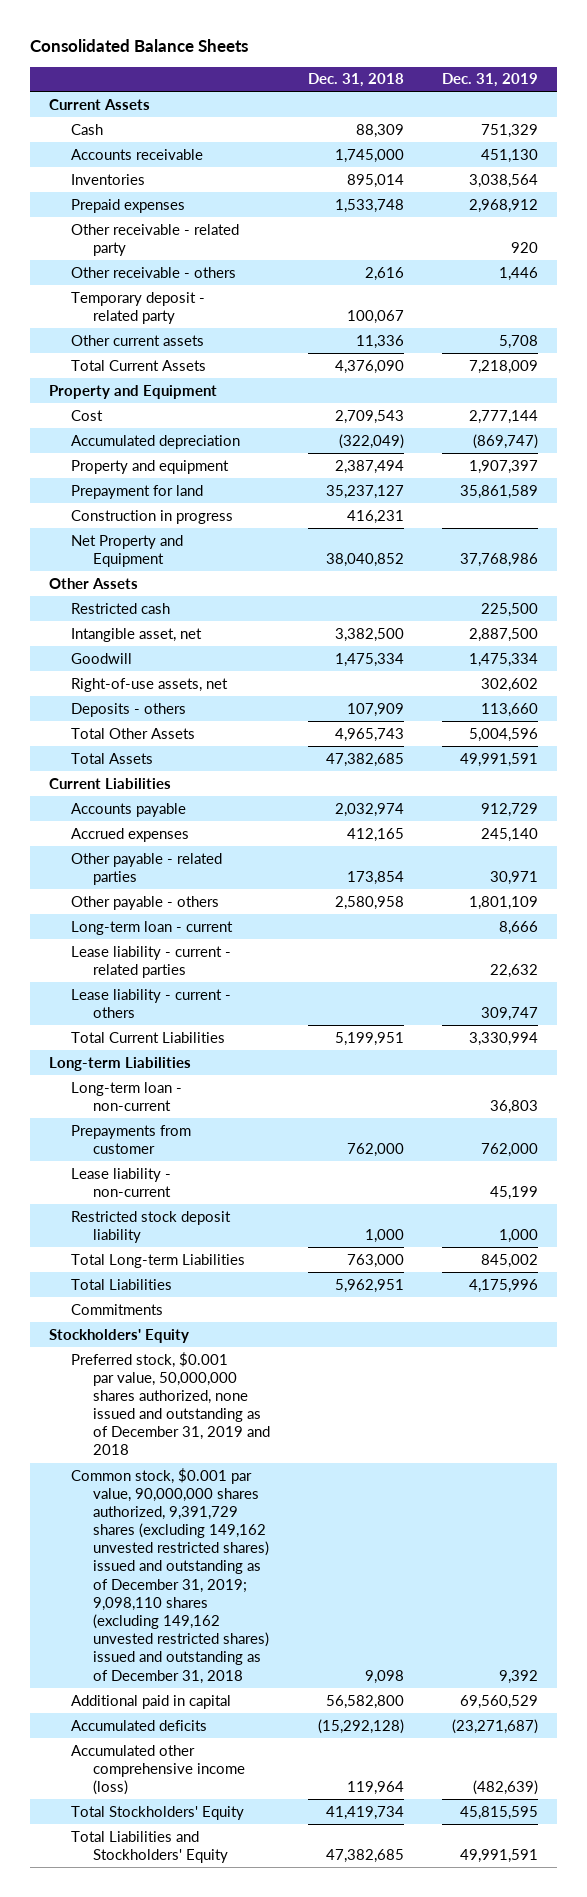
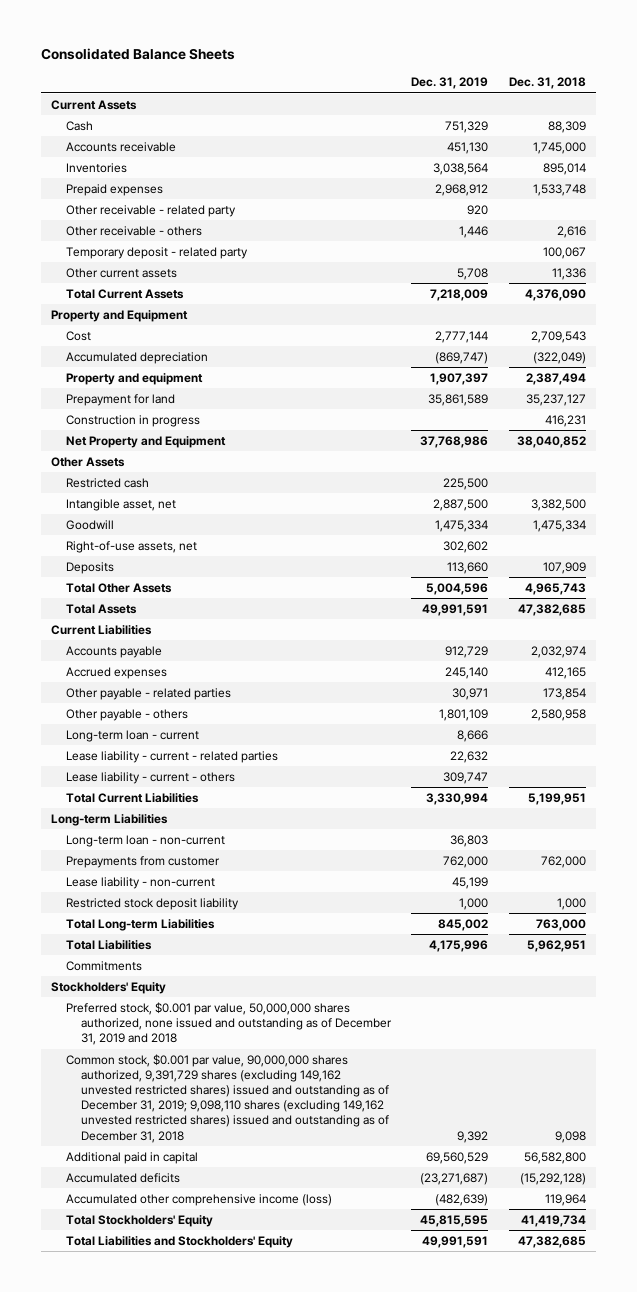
[71,702,187,717] Deposits - others -> [65,561,114,574] Deposits

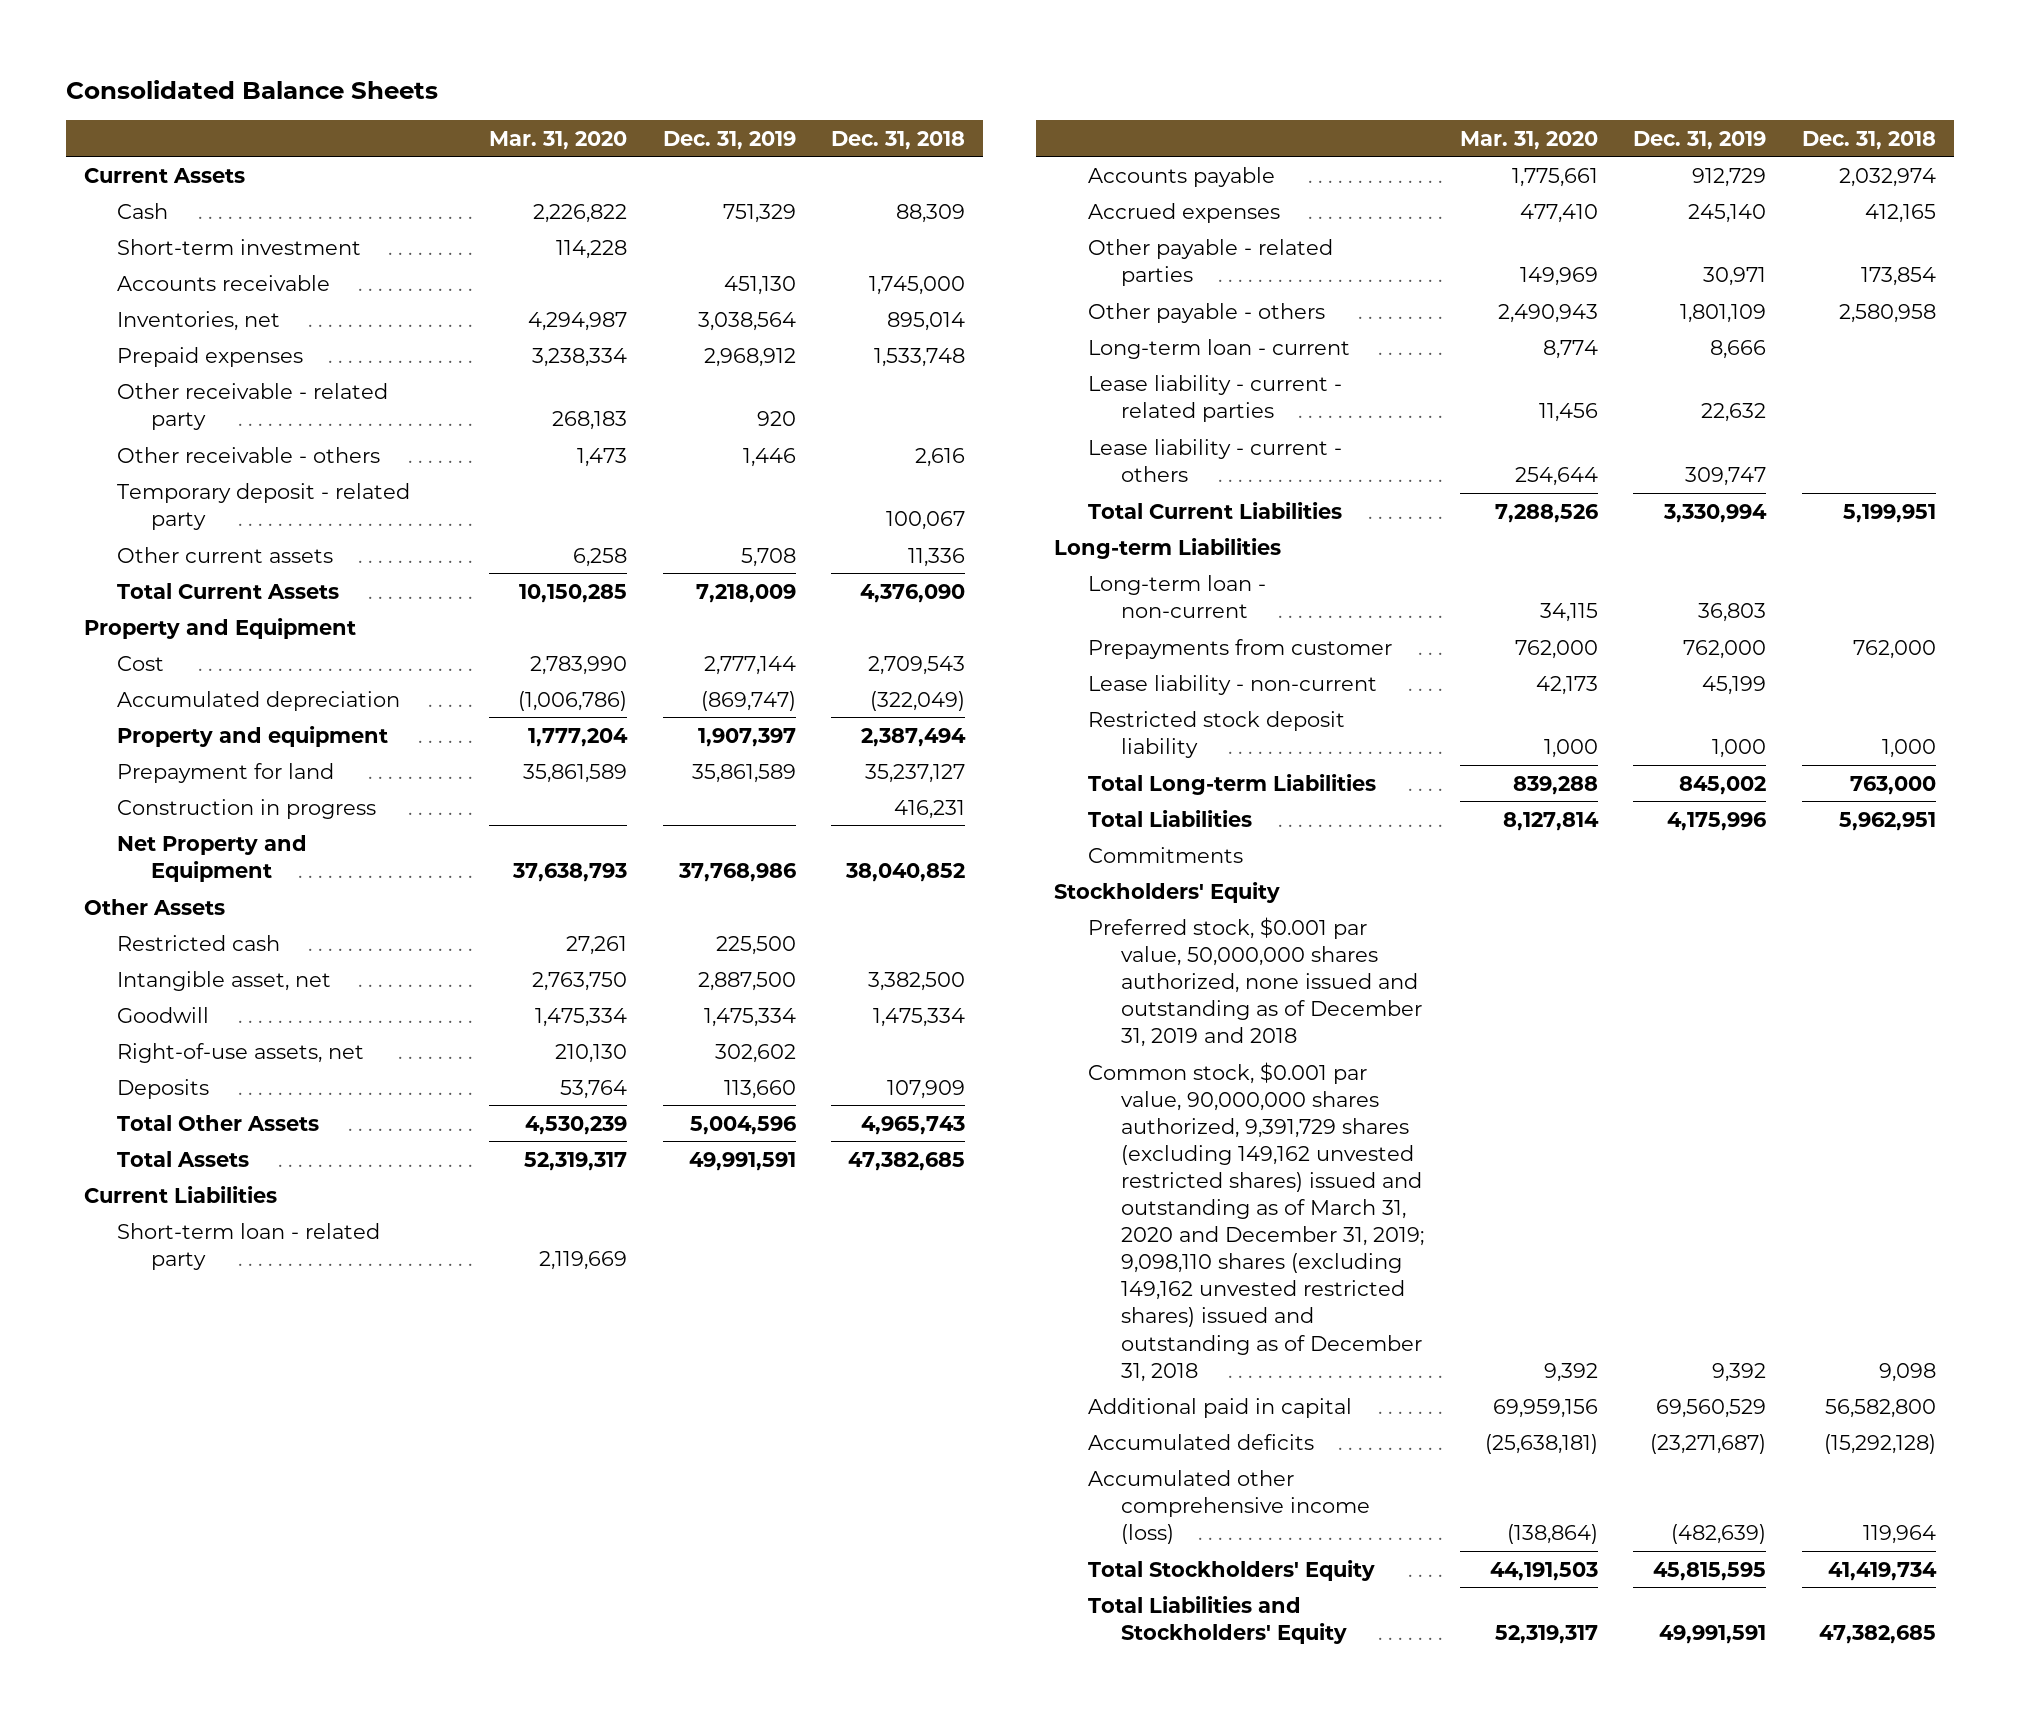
none -> [489,130,628,150] Mar. 31, 2020
none -> [117,238,362,255] Short-term investment
[65,162,127,173] Inventories -> [117,310,281,331] Inventories, net
none -> [117,1222,381,1270] Short-term loan - related party
[65,1053,389,1143] Common stock, $0.001 par value, 90,000,000 shares authorized, 9,391,729 shares (excluding 149,162 unvested restricted shares) issued and outstanding as of December 31, 2019; 9,098,110 shares (excluding 149,162 unvested restricted shares) issued and outstanding as of December 31, 2018 -> [1087,1061,1425,1382] Common stock, $0.001 par value, 90,000,000 shares authorized, 9,391,729 shares (excluding 149,162 unvested restricted shares) issued and outstanding as of March 31, 2020 and December 31, 2019; 9,098,110 shares (excluding 149,162 unvested restricted shares) issued and outstanding as of December 31, 2018

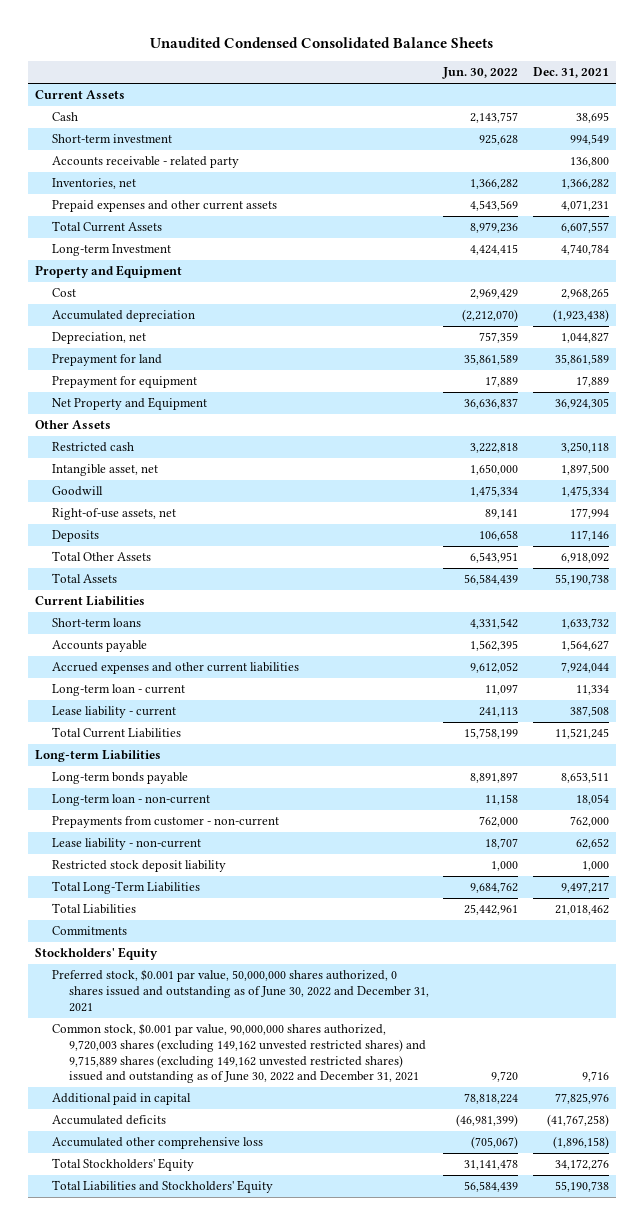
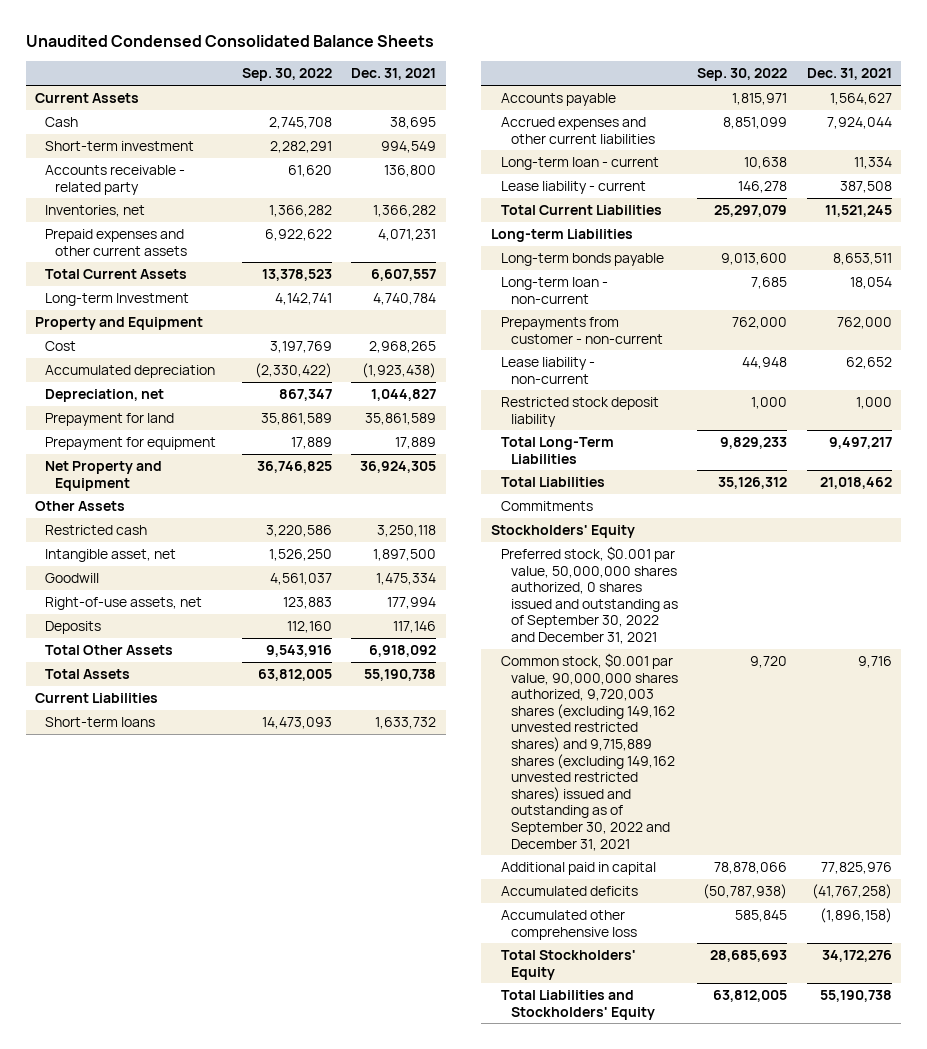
[442,67,519,80] Jun. 30, 2022 -> none
none -> [241,68,332,82] Sep. 30, 2022
[51,969,430,1012] Preferred stock, $0.001 par value, 50,000,000 shares authorized, 0 shares issued and outstanding as of June 30, 2022 and December 31, 2021 -> [500,546,678,645] Preferred stock, $0.001 par value, 50,000,000 shares authorized, 0 shares issued and outstanding as of September 30, 2022 and December 31, 2021
[51,1023,427,1084] Common stock, $0.001 par value, 90,000,000 shares authorized, 9,720,003 shares (excluding 149,162 unvested restricted shares) and 9,715,889 shares (excluding 149,162 unvested restricted shares) issued and outstanding as of June 30, 2022 and December 31, 2021 -> [500,653,678,851] Common stock, $0.001 par value, 90,000,000 shares authorized, 9,720,003 shares (excluding 149,162 unvested restricted shares) and 9,715,889 shares (excluding 149,162 unvested restricted shares) issued and outstanding as of September 30, 2022 and December 31, 2021

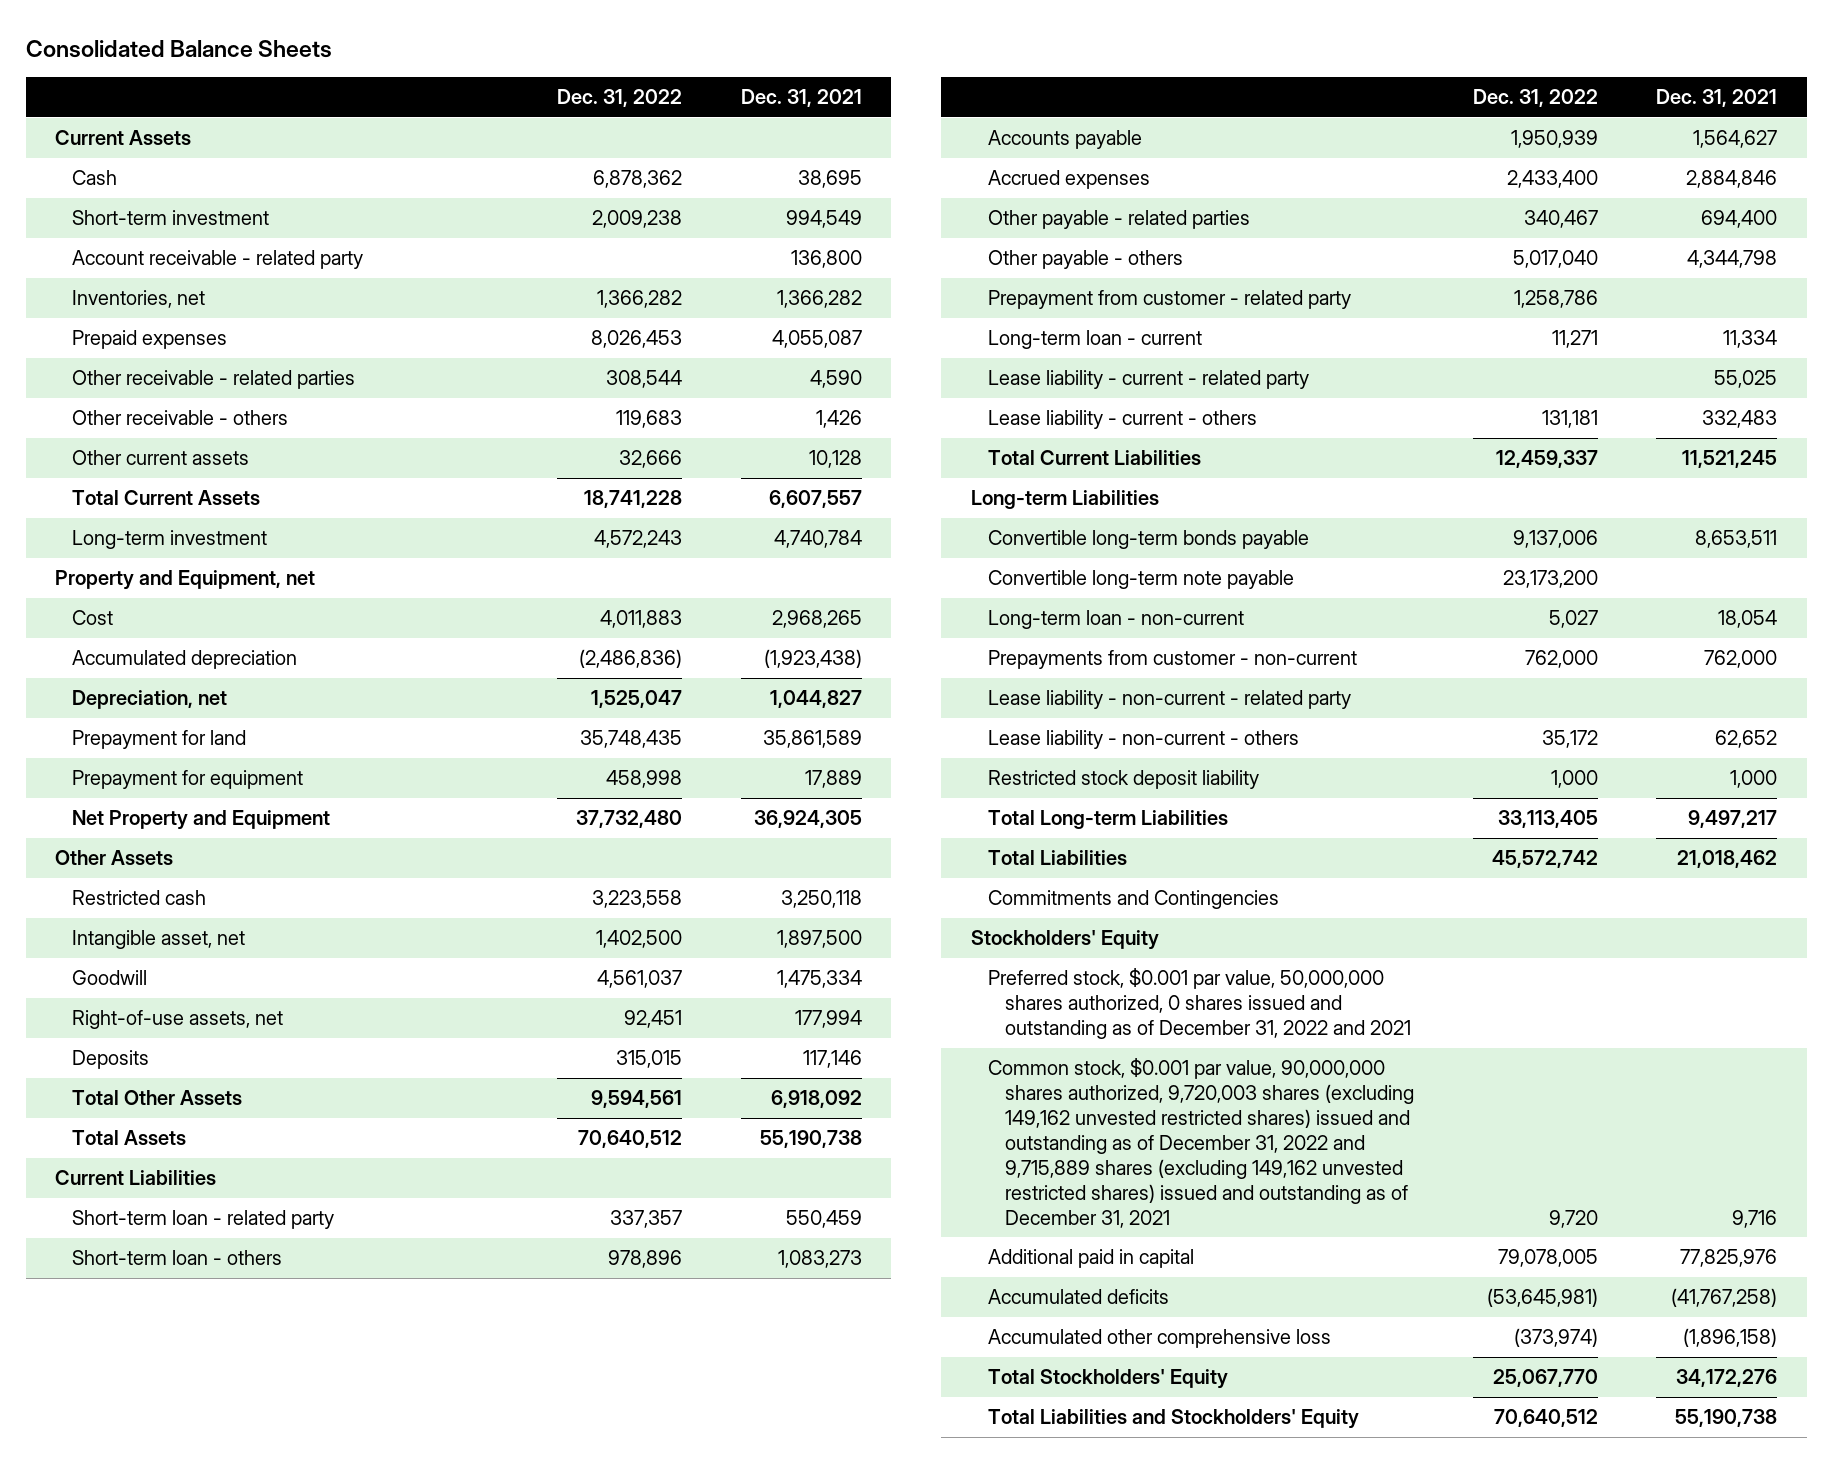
[25,35,434,48] Unaudited Condensed Consolidated Balance Sheets -> [25,39,332,58] Consolidated Balance Sheets
[241,68,332,82] Sep. 30, 2022 -> none
none -> [557,89,683,108] Dec. 31, 2022
[45,165,186,195] Accounts receivable - related party -> [72,250,364,270] Account receivable - related party
[45,229,188,256] Prepaid expenses and other current assets -> [72,330,228,350] Prepaid expenses
[378,229,437,242] 4,071,231 -> [772,330,863,349] 4,055,087
none -> [72,370,356,390] Other receivable - related parties
none -> [72,410,289,426] Other receivable - others
none -> [72,450,250,466] Other current assets
[45,293,190,307] Long-term Investment -> [72,530,268,550] Long-term investment
[35,317,204,331] Property and Equipment -> [55,570,316,591] Property and Equipment, net
none -> [72,1210,335,1230] Short-term loan - related party
[45,717,156,728] Short-term loans -> [72,1250,283,1266] Short-term loan - others
[375,717,437,730] 1,633,732 -> [778,1250,863,1269] 1,083,273
[500,117,655,144] Accrued expenses and other current liabilities -> none
none -> [987,170,1150,190] Accrued expenses
none -> [987,210,1250,230] Other payable - related parties
none -> [987,250,1183,270] Other payable - others
none -> [987,290,1351,310] Prepayment from customer - related party
[500,181,646,195] Lease liability - current -> [987,370,1309,390] Lease liability - current - related party
[839,181,892,194] 387,508 -> [1714,370,1778,389] 55,025
none -> [987,410,1257,430] Lease liability - current - others
[500,253,664,267] Long-term bonds payable -> [987,530,1309,550] Convertible long-term bonds payable
none -> [987,570,1294,590] Convertible long-term note payable
none -> [987,690,1351,710] Lease liability - non-current - related party
[500,357,595,384] Lease liability - non-current -> [987,730,1299,750] Lease liability - non-current - others
[500,437,614,464] Total Long-Term Liabilities -> [987,810,1228,830] Total Long-term Liabilities
[500,501,593,512] Commitments -> [987,890,1279,910] Commitments and Contingencies
[500,546,678,645] Preferred stock, $0.001 par value, 50,000,000 shares authorized, 0 shares issued and outstanding as of September 30, 2022 and December 31, 2021 -> [987,968,1412,1040] Preferred stock, $0.001 par value, 50,000,000 shares authorized, 0 shares issued and outstanding as of December 31, 2022 and 2021
[500,653,678,851] Common stock, $0.001 par value, 90,000,000 shares authorized, 9,720,003 shares (excluding 149,162 unvested restricted shares) and 9,715,889 shares (excluding 149,162 unvested restricted shares) issued and outstanding as of September 30, 2022 and December 31, 2021 -> [987,1058,1415,1228] Common stock, $0.001 par value, 90,000,000 shares authorized, 9,720,003 shares (excluding 149,162 unvested restricted shares) issued and outstanding as of December 31, 2022 and 9,715,889 shares (excluding 149,162 unvested restricted shares) issued and outstanding as of December 31, 2021

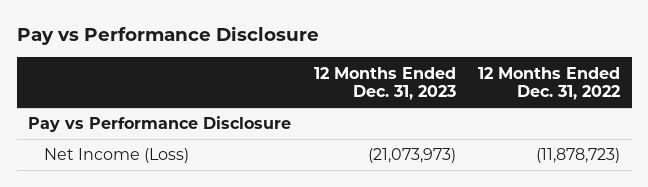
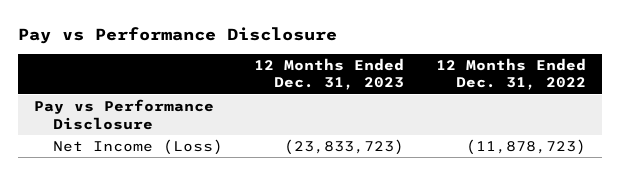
[367,148,456,164] (21,073,973) -> [284,138,405,155] (23,833,723)

